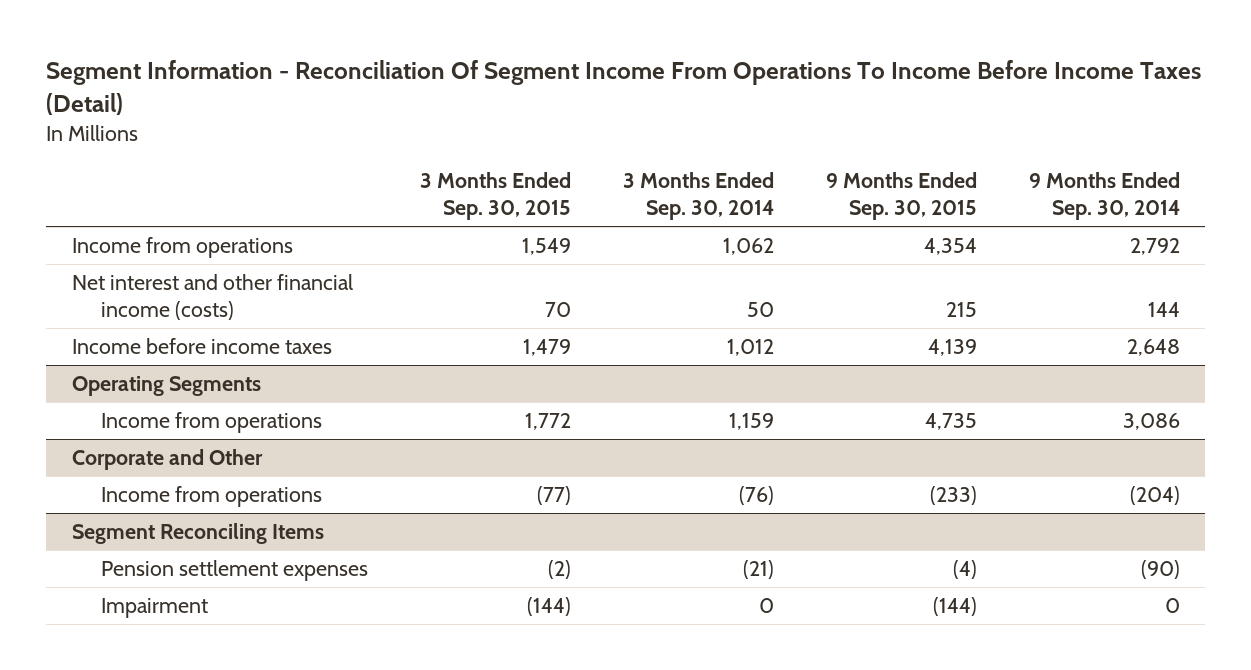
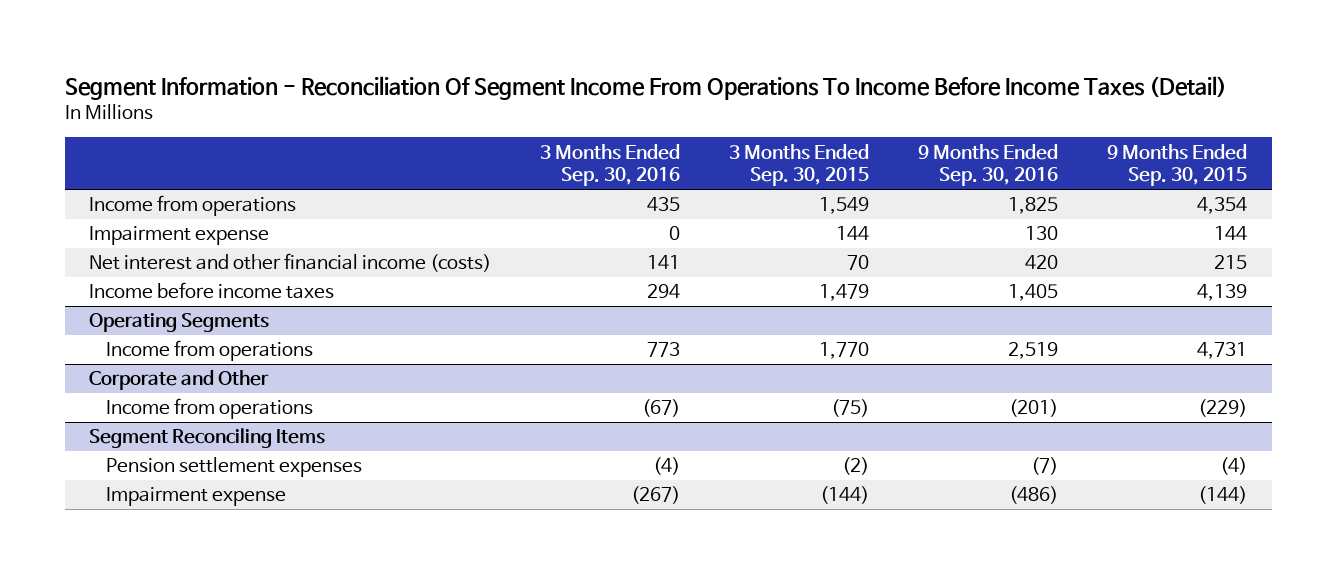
[622,171,774,221] 3 Months Ended Sep. 30, 2014 -> none
[1028,171,1180,221] 9 Months Ended Sep. 30, 2014 -> none
none -> [540,143,681,187] 3 Months Ended Sep. 30, 2016
none -> [918,143,1059,187] 9 Months Ended Sep. 30, 2016
none -> [89,226,270,246] Impairment expense
[524,413,571,431] 1,772 -> [819,342,870,360] 1,770
[924,413,977,431] 4,735 -> [1197,342,1248,360] 4,731
[536,486,571,506] (77) -> [831,399,870,418] (75)
[929,486,977,506] (233) -> [1198,399,1248,418] (229)
[100,598,208,619] Impairment -> [106,487,287,507] Impairment expense

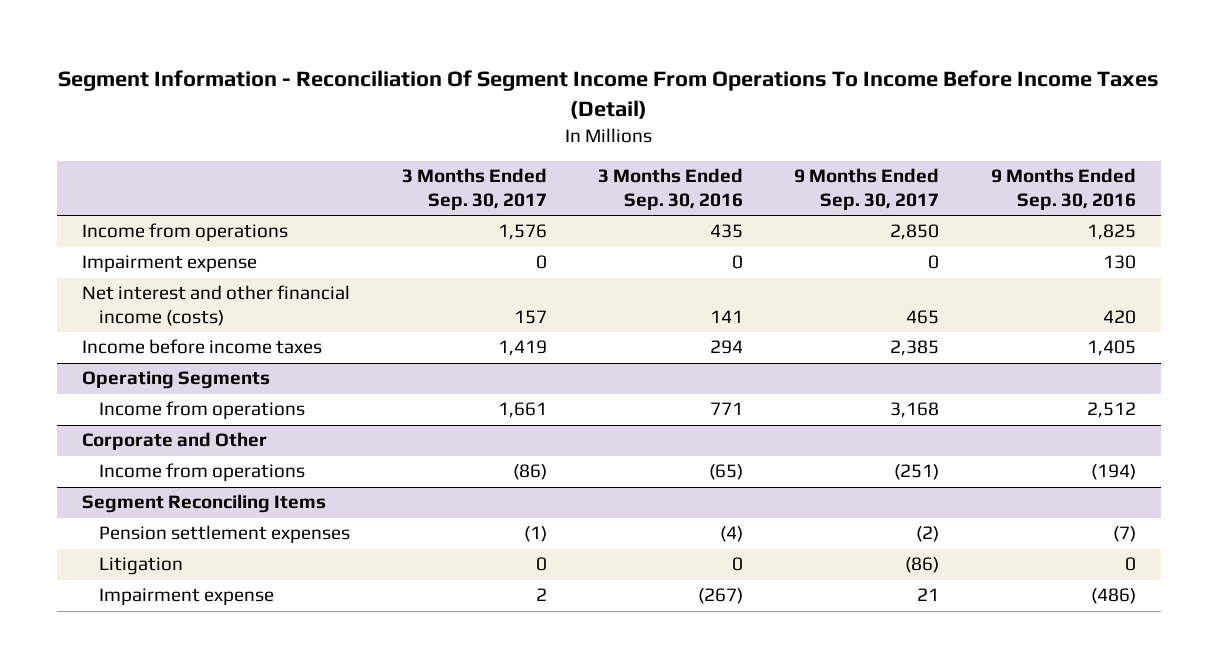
[729,143,870,187] 3 Months Ended Sep. 30, 2015 -> none
[1107,143,1248,187] 9 Months Ended Sep. 30, 2015 -> none
none -> [401,168,547,211] 3 Months Ended Sep. 30, 2017
none -> [794,168,940,211] 9 Months Ended Sep. 30, 2017
[647,342,681,358] 773 -> [710,402,744,416] 771
[1008,342,1059,360] 2,519 -> [1086,402,1136,419] 2,512
[642,399,681,418] (67) -> [709,464,744,481] (65)
[1009,399,1059,418] (201) -> [1090,464,1136,481] (194)
none -> [99,557,184,576] Litigation

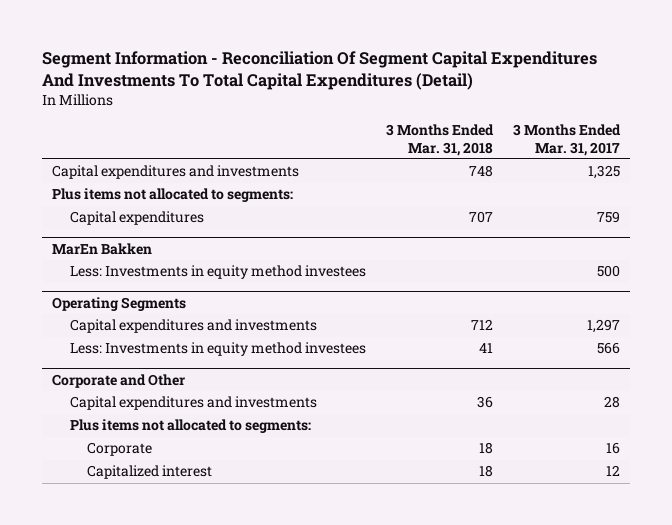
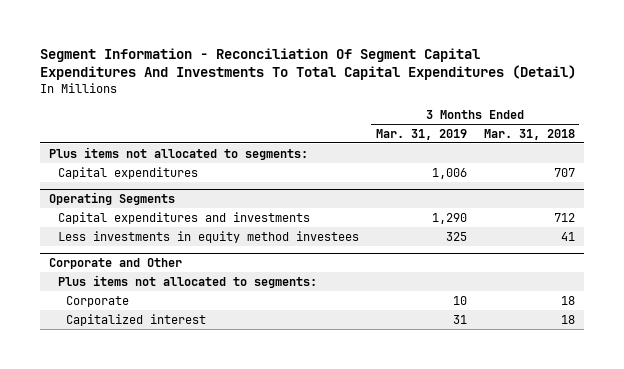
[512,124,621,156] 3 Months Ended Mar. 31, 2017 -> none
none -> [375,128,467,140] Mar. 31, 2019
[51,165,299,180] Capital expenditures and investments -> none
[51,242,152,255] MarEn Bakken -> none
[69,265,366,280] Less: Investments in equity method investees -> none
[69,342,366,357] Less: Investments in equity method investees -> [57,230,359,243] Less investments in equity method investees
[69,396,317,411] Capital expenditures and investments -> none

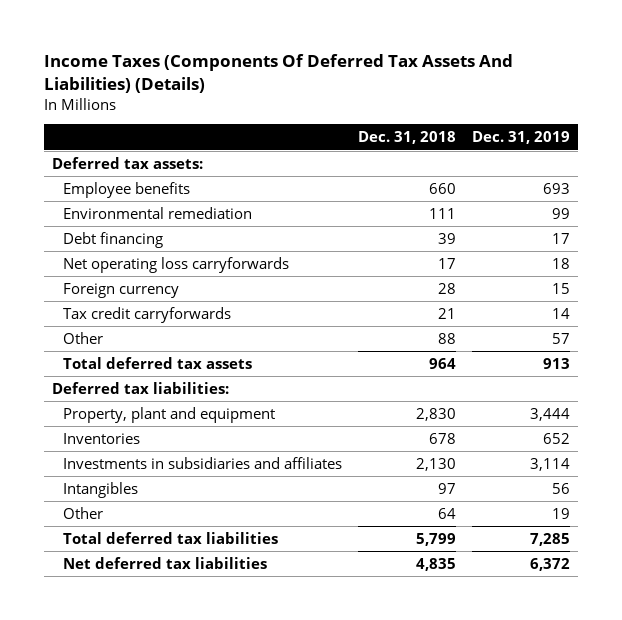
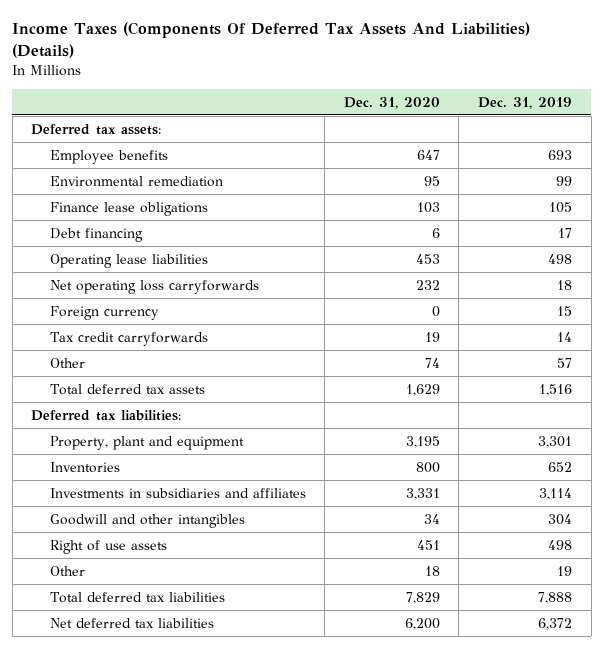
[358,131,457,145] Dec. 31, 2018 -> none
none -> [343,96,440,109] Dec. 31, 2020
none -> [49,201,208,216] Finance lease obligations
none -> [49,253,208,268] Operating lease liabilities
[542,357,570,369] 913 -> [539,383,573,396] 1,516
[529,407,570,421] 3,444 -> [538,435,573,448] 3,301
[63,481,139,498] Intangibles -> none
none -> [49,513,245,528] Goodwill and other intangibles
none -> [49,539,167,554] Right of use assets
[529,532,570,546] 7,285 -> [538,591,573,604] 7,888

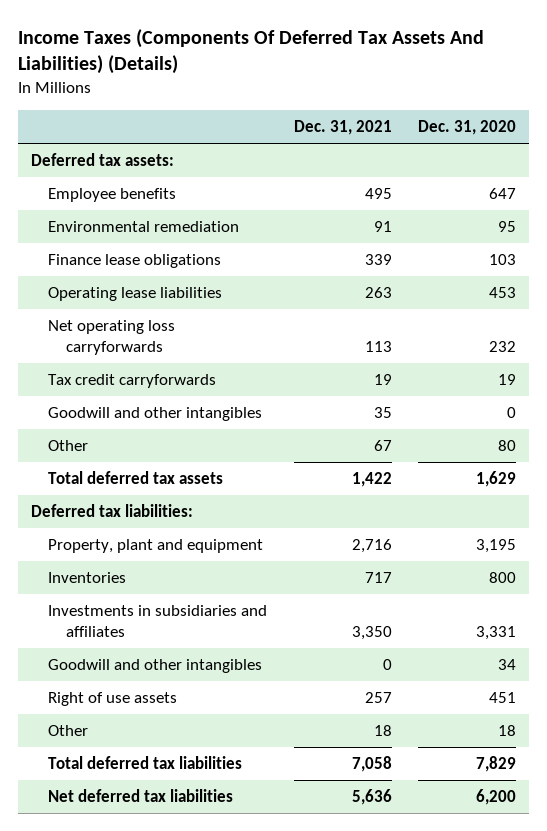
[478,96,573,109] Dec. 31, 2019 -> none
none -> [293,119,392,135] Dec. 31, 2021
[49,227,143,242] Debt financing -> none
[49,305,159,320] Foreign currency -> none
none -> [48,407,263,422] Goodwill and other intangibles
[424,357,440,368] 74 -> [497,440,516,452] 80

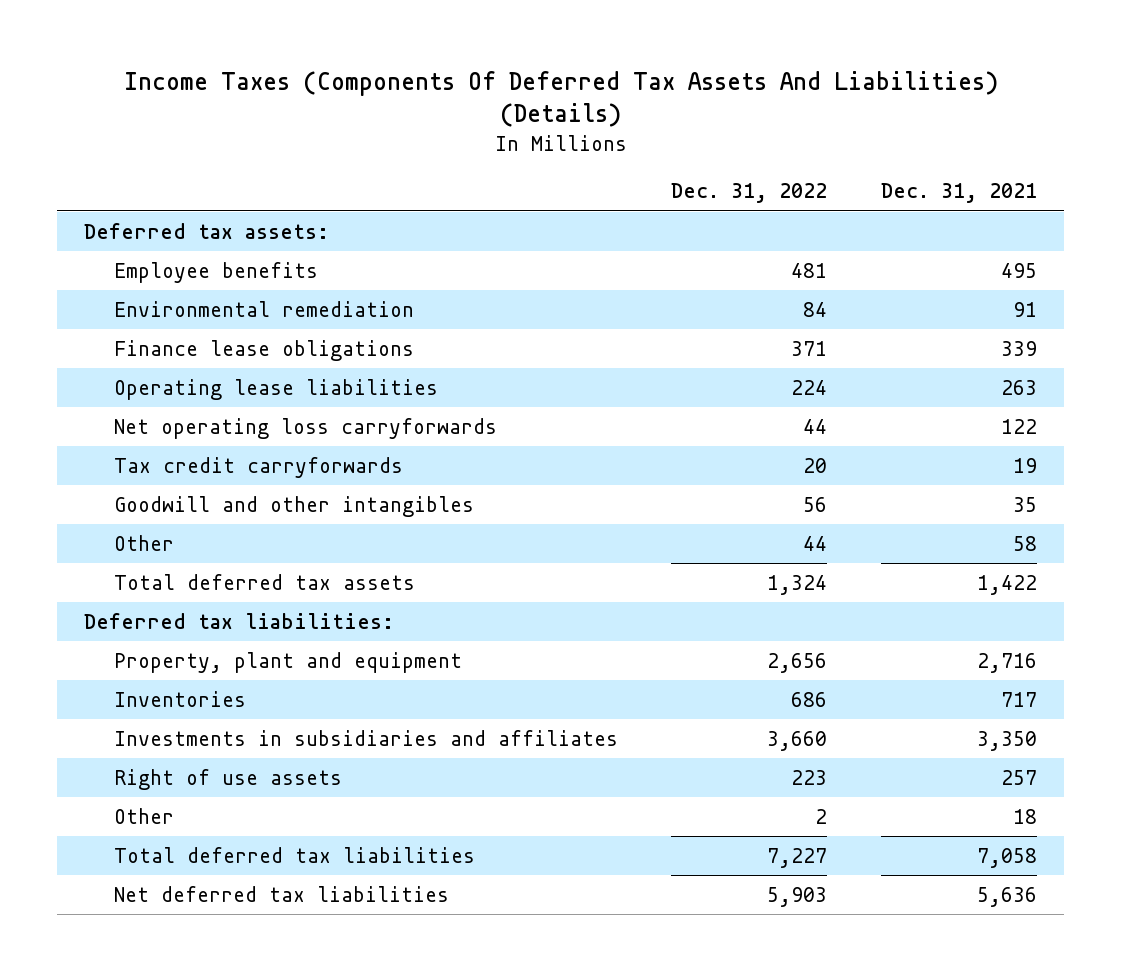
[417,119,516,135] Dec. 31, 2020 -> none
none -> [671,183,828,204] Dec. 31, 2022
[364,340,392,352] 113 -> [1001,418,1038,434] 122
[373,440,392,452] 67 -> [1013,535,1038,551] 58
[48,659,263,674] Goodwill and other intangibles -> none

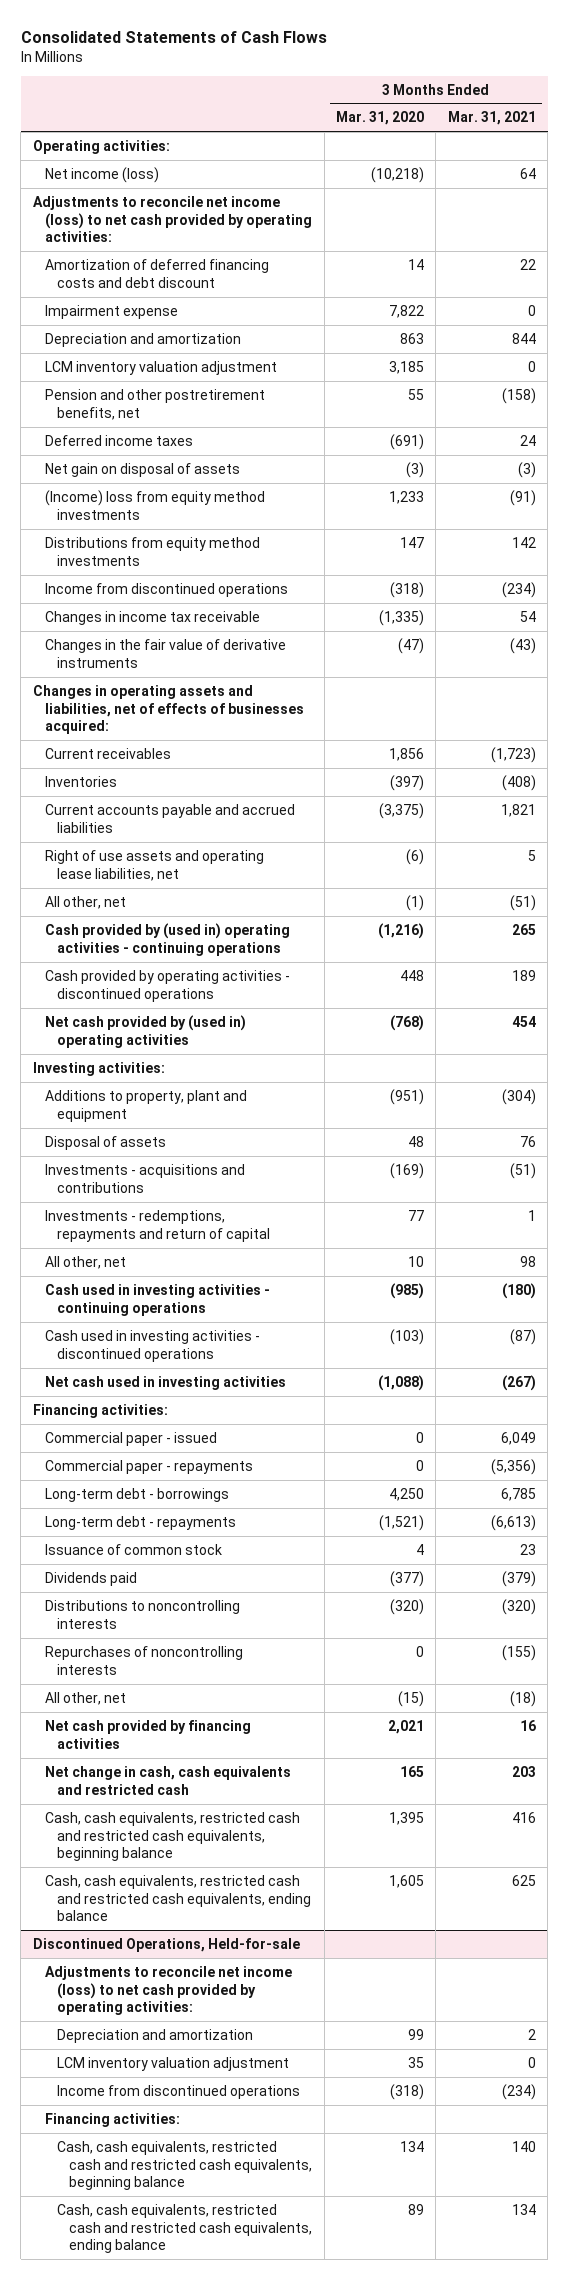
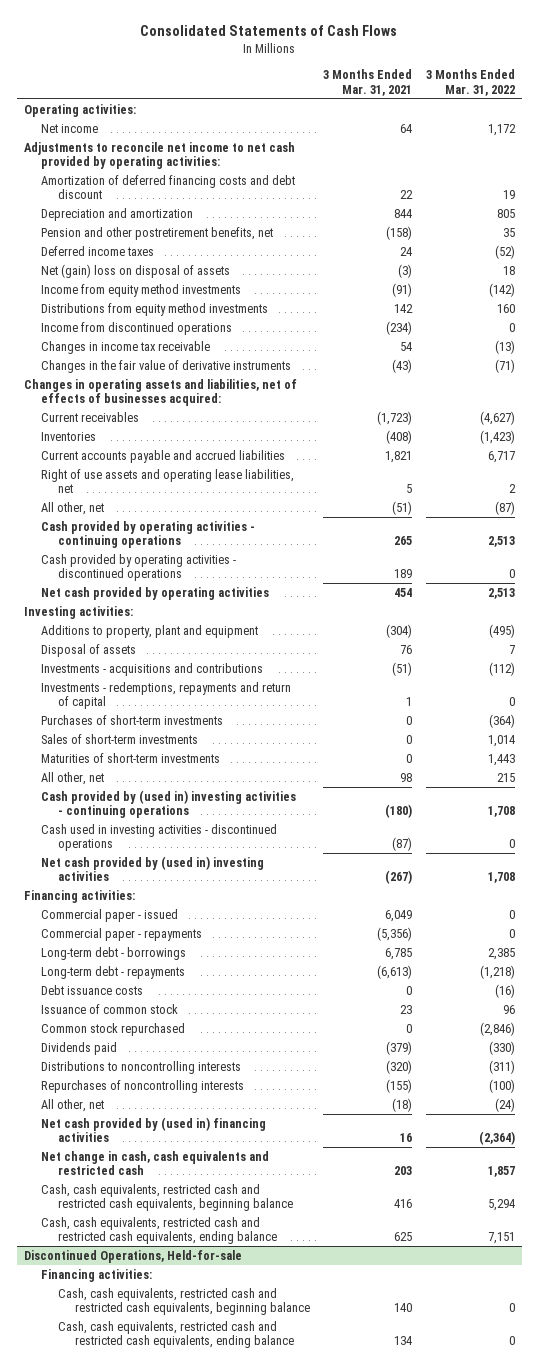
[336,111,425,126] Mar. 31, 2020 -> none
none -> [425,69,515,96] 3 Months Ended Mar. 31, 2022
[44,166,159,183] Net income (loss) -> [40,123,98,133] Net income
[32,195,312,243] Adjustments to reconcile net income (loss) to net cash provided by operating activities: -> [23,141,295,170] Adjustments to reconcile net income to net cash provided by operating activities:
[44,304,178,319] Impairment expense -> none
[44,360,277,375] LCM inventory valuation adjustment -> none
[44,462,240,477] Net gain on disposal of assets -> [40,263,230,278] Net (gain) loss on disposal of assets
[44,489,265,520] (Income) loss from equity method investments -> [40,283,241,297] Income from equity method investments
[44,922,290,956] Cash provided by (used in) operating activities - continuing operations -> [40,520,255,549] Cash provided by operating activities - continuing operations
[44,1014,246,1048] Net cash provided by (used in) operating activities -> [40,586,269,600] Net cash provided by operating activities
none -> [40,714,223,725] Purchases of short-term investments
none -> [40,733,198,744] Sales of short-term investments
none -> [40,752,220,763] Maturities of short-term investments
[44,1283,270,1316] Cash used in investing activities - continuing operations -> [40,789,296,819] Cash provided by (used in) investing activities - continuing operations
[44,1375,286,1390] Net cash used in investing activities -> [40,855,264,882] Net cash provided by (used in) investing activities
none -> [40,984,143,995] Debt issuance costs
none -> [40,1022,185,1036] Common stock repurchased
[44,1719,251,1749] Net cash provided by financing activities -> [40,1116,266,1143] Net cash provided by (used in) financing activities
[44,1965,292,2016] Adjustments to reconcile net income (loss) to net cash provided by operating activities: -> none
[57,2028,254,2043] Depreciation and amortization -> none
[57,2056,290,2071] LCM inventory valuation adjustment -> none
[57,2084,301,2099] Income from discontinued operations -> none

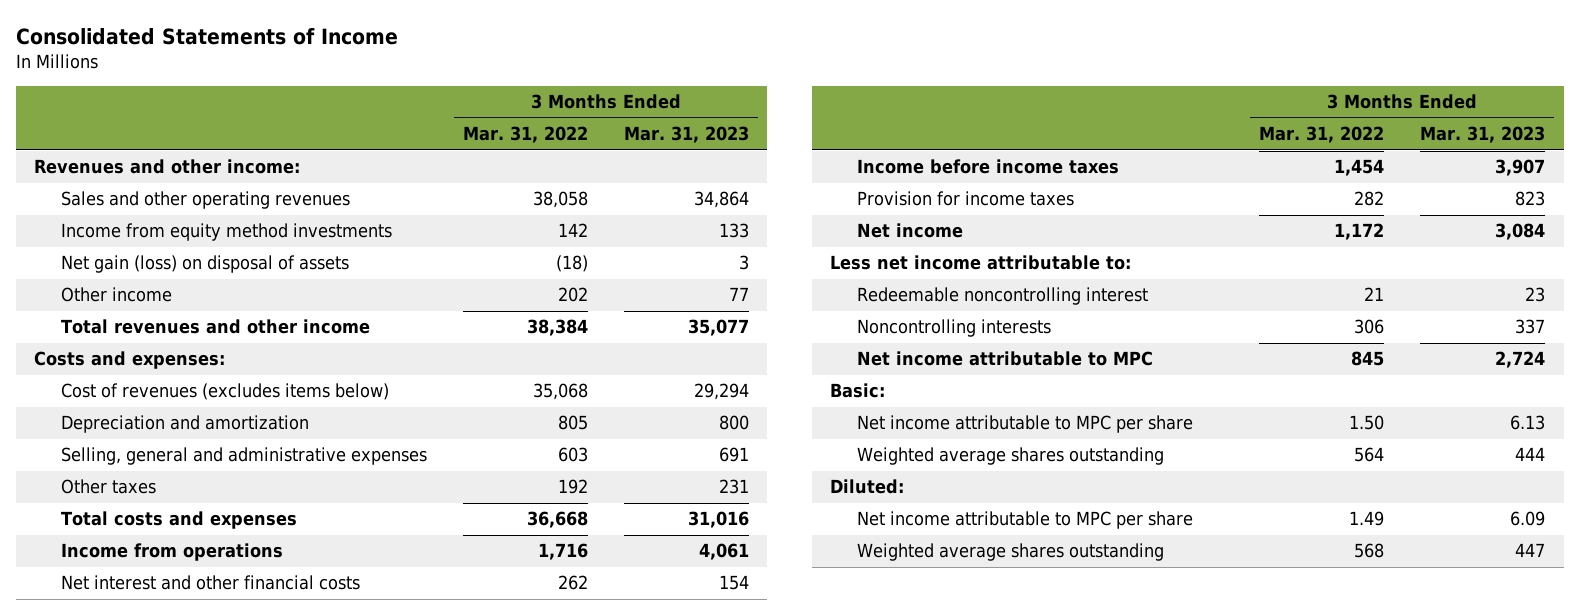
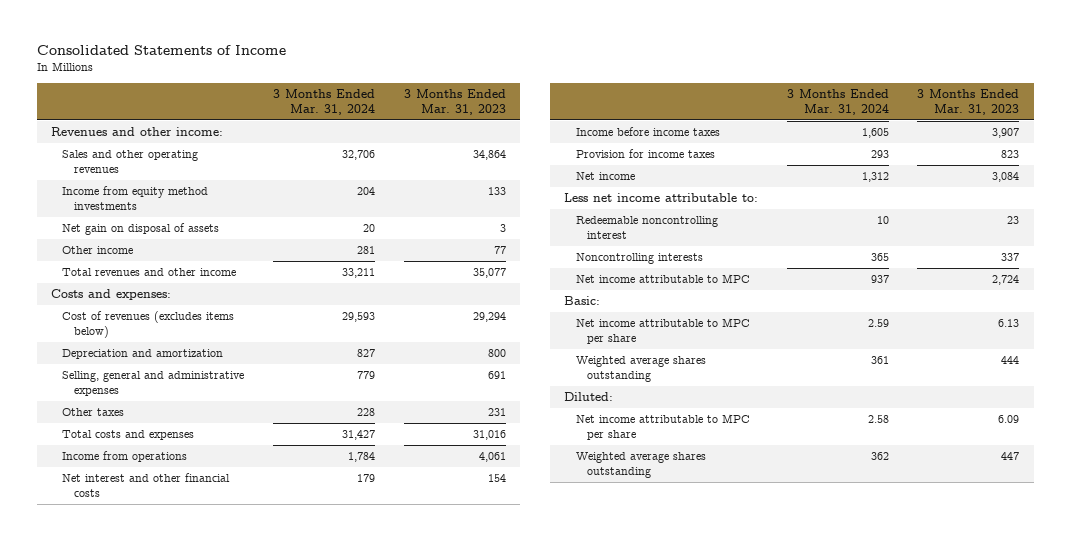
[462,126,588,144] Mar. 31, 2022 -> none
none -> [273,88,376,116] 3 Months Ended Mar. 31, 2024
[60,255,349,274] Net gain (loss) on disposal of assets -> [62,223,220,236] Net gain on disposal of assets

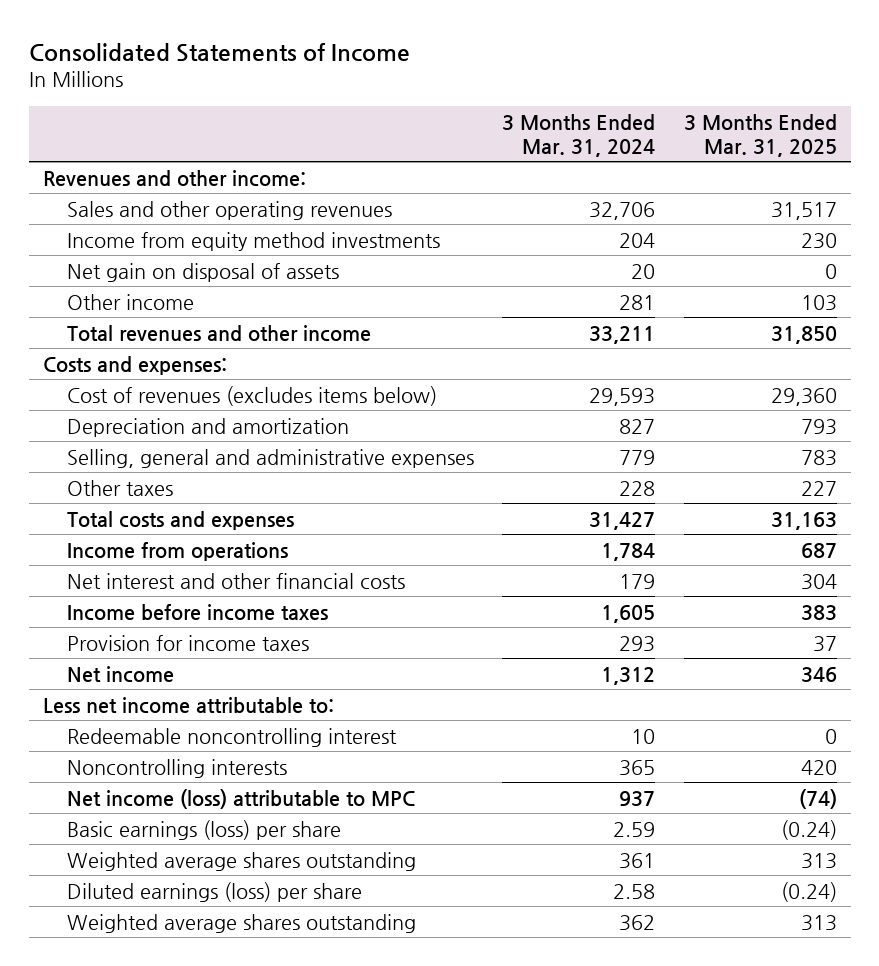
[403,88,506,116] 3 Months Ended Mar. 31, 2023 -> none
none -> [683,114,837,157] 3 Months Ended Mar. 31, 2025
[564,296,601,306] Basic: -> none
[575,274,750,284] Net income attributable to MPC -> [66,788,415,809] Net income (loss) attributable to MPC
[575,318,750,345] Net income attributable to MPC per share -> [66,819,341,840] Basic earnings (loss) per share
[564,392,614,402] Diluted: -> none
[575,414,750,441] Net income attributable to MPC per share -> [66,881,362,902] Diluted earnings (loss) per share

